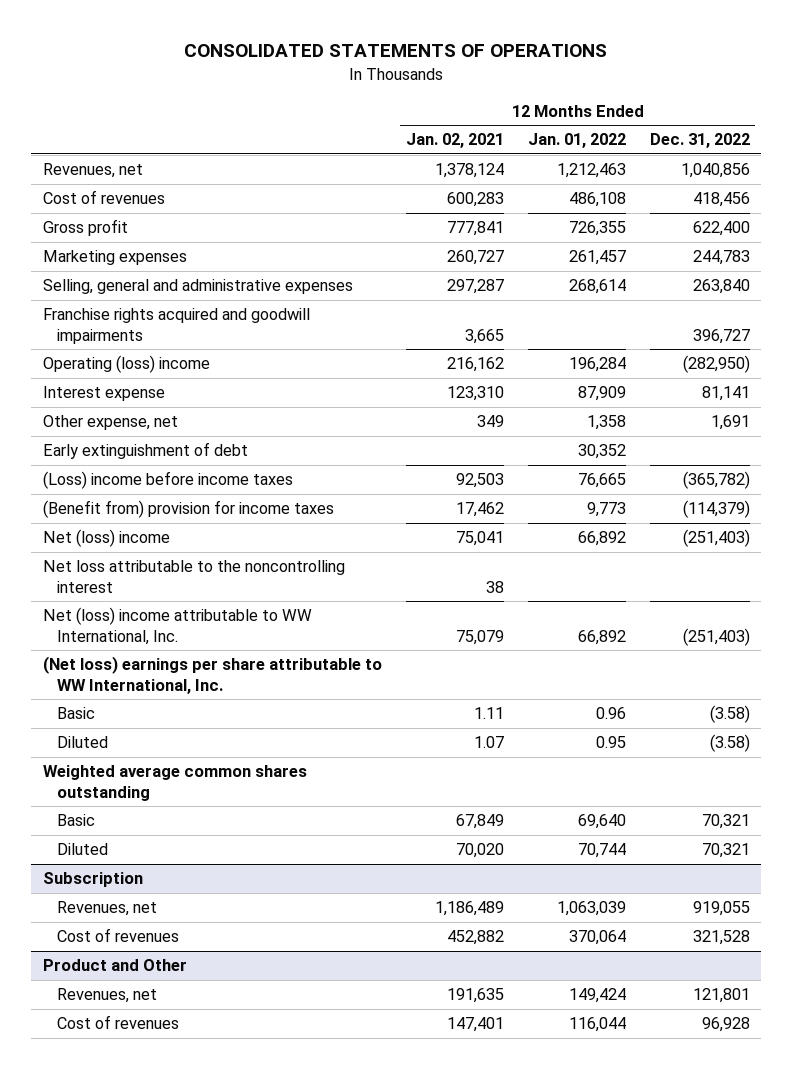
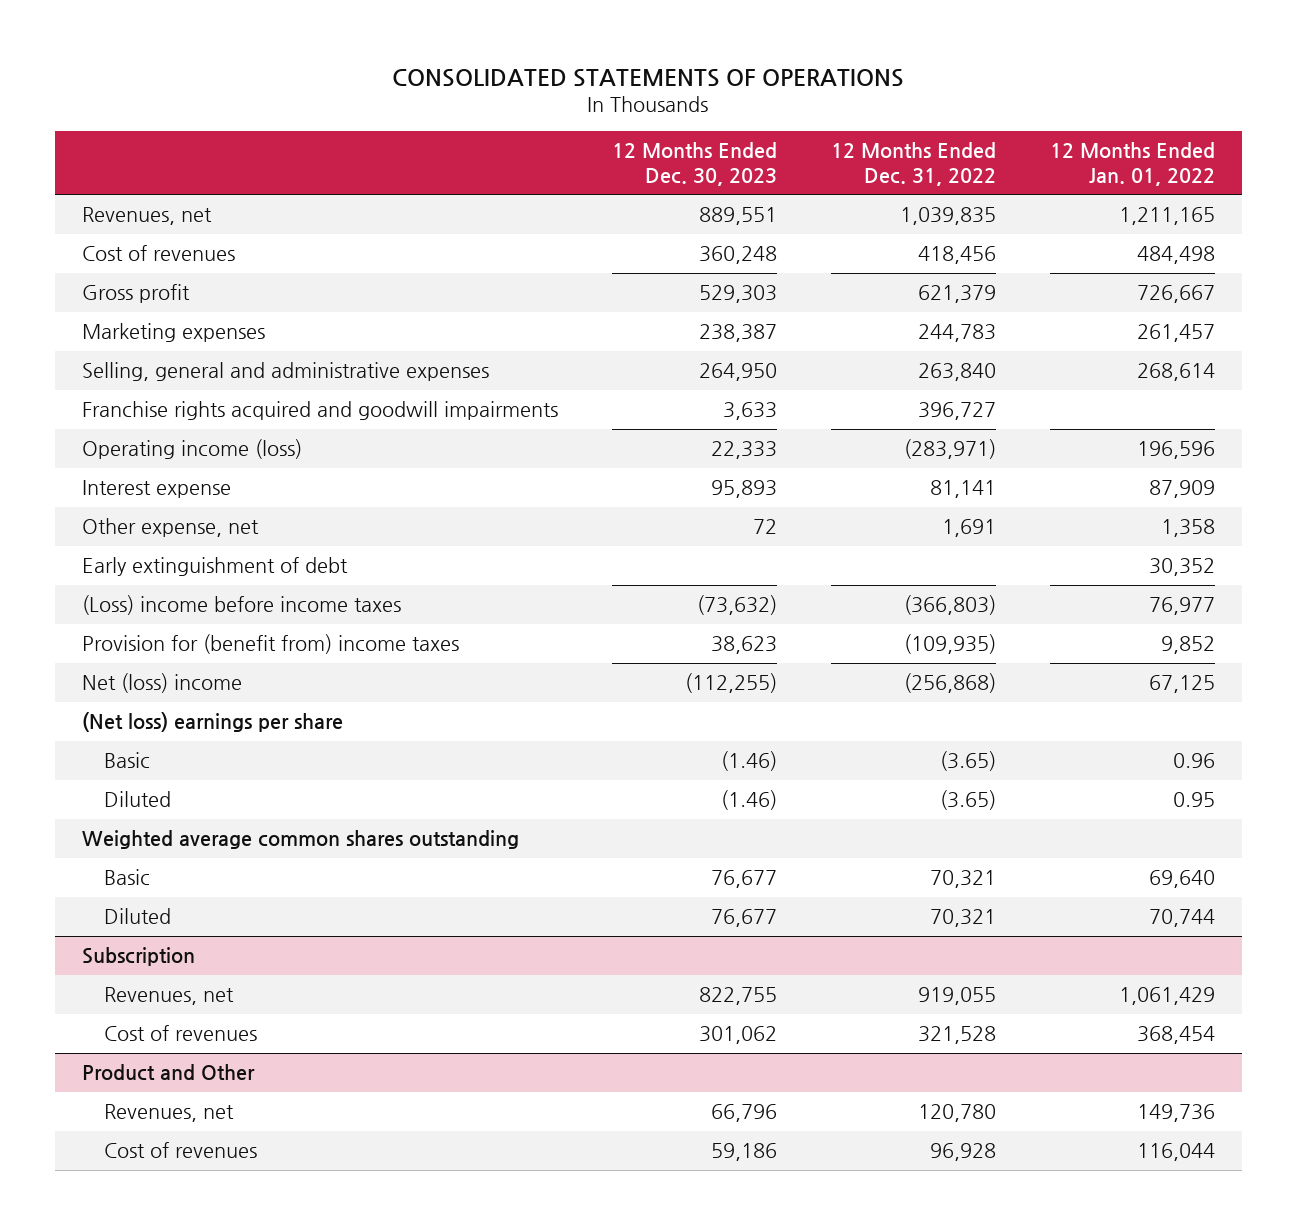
[405,133,504,149] Jan. 02, 2021 -> none
none -> [611,141,777,186] 12 Months Ended Dec. 30, 2023
[556,163,626,179] 1,212,463 -> [1118,207,1215,226] 1,211,165
[680,163,750,179] 1,040,856 -> [899,207,996,226] 1,039,835
[568,192,626,208] 486,108 -> [1136,246,1215,265] 484,498
[568,221,626,237] 726,355 -> [1136,285,1215,304] 726,667
[692,221,750,237] 622,400 -> [917,285,996,304] 621,379
[43,355,211,374] Operating (loss) income -> [81,439,302,460] Operating income (loss)
[568,357,626,373] 196,284 -> [1136,441,1215,460] 196,596
[682,355,750,374] (282,950) -> [903,439,996,460] (283,971)
[43,560,346,593] Net loss attributable to the noncontrolling interest -> none
[43,607,313,645] Net (loss) income attributable to WW International, Inc. -> none
[577,473,626,489] 76,665 -> [1148,597,1215,616] 76,977
[682,471,750,490] (365,782) -> [903,595,996,616] (366,803)
[43,500,335,519] (Benefit from) provision for income taxes -> [81,634,459,655] Provision for (benefit from) income taxes
[586,502,626,518] 9,773 -> [1160,636,1215,655] 9,852
[682,500,750,519] (114,379) -> [903,634,996,655] (109,935)
[577,531,626,547] 66,892 -> [1148,675,1215,694] 67,125
[682,529,750,548] (251,403) -> [903,673,996,694] (256,868)
[43,656,383,694] (Net loss) earnings per share attributable to WW International, Inc. -> [81,712,343,733] (Net loss) earnings per share
[709,705,750,724] (3.58) -> [939,751,996,772] (3.65)
[709,734,750,753] (3.58) -> [939,790,996,811] (3.65)
[556,901,626,917] 1,063,039 -> [1118,987,1215,1006] 1,061,429
[568,930,626,946] 370,064 -> [1136,1026,1215,1045] 368,454
[568,988,626,1004] 149,424 -> [1136,1104,1215,1123] 149,736
[692,988,750,1004] 121,801 -> [917,1104,996,1123] 120,780

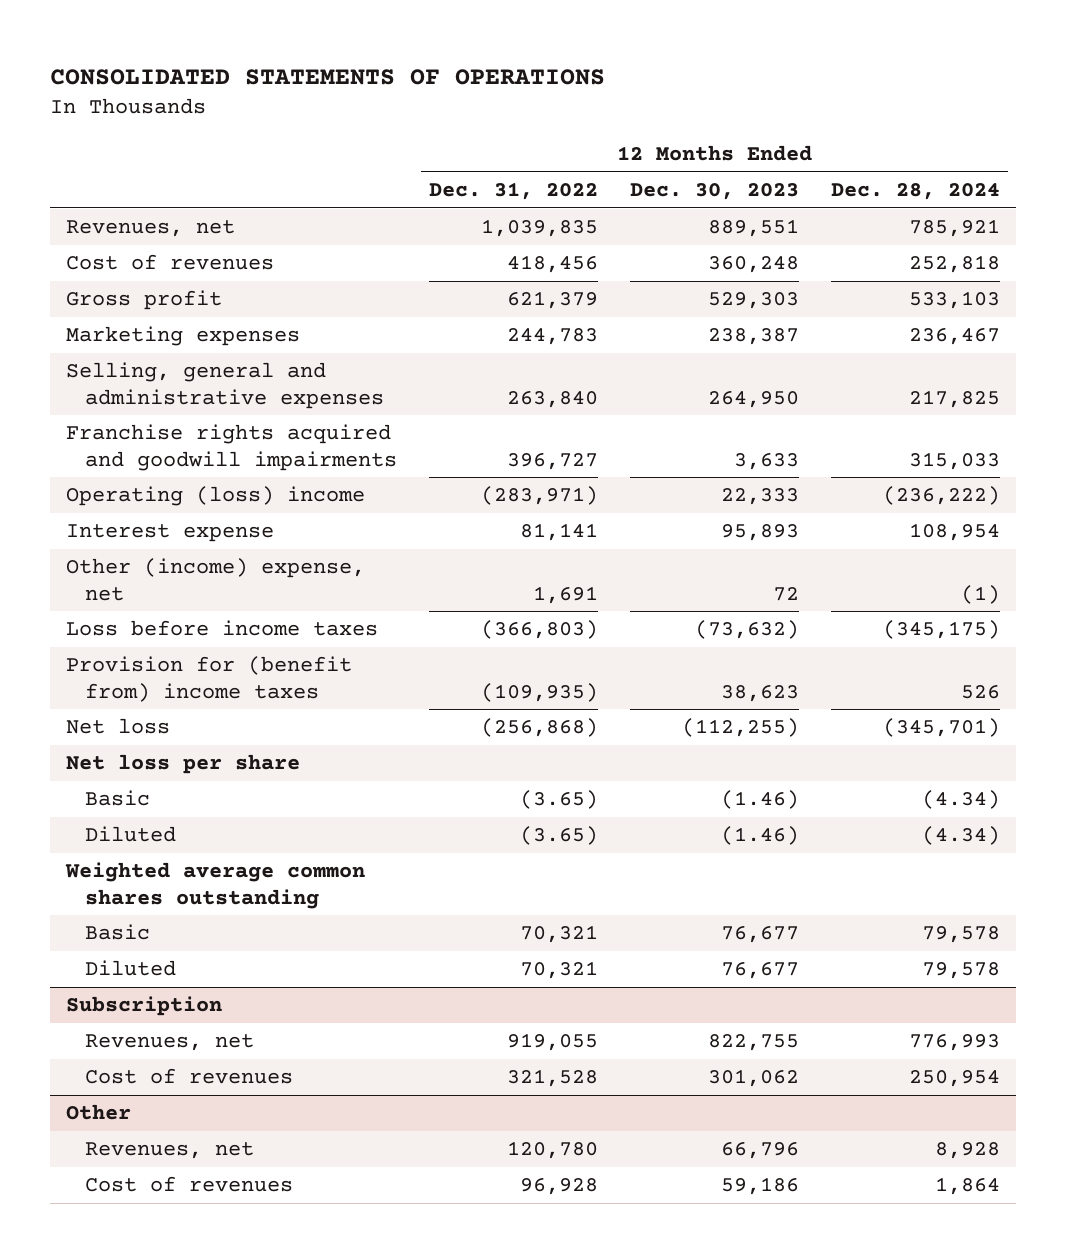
[1049,141,1215,186] 12 Months Ended Jan. 01, 2022 -> none
none -> [830,182,1000,200] Dec. 28, 2024
[81,439,302,460] Operating income (loss) -> [65,486,365,507] Operating (loss) income
[81,557,348,577] Early extinguishment of debt -> none
[81,518,259,538] Other expense, net -> [65,558,365,601] Other (income) expense, net
[81,595,401,616] (Loss) income before income taxes -> [65,620,378,637] Loss before income taxes
[81,673,242,694] Net (loss) income -> [65,718,170,735] Net loss
[81,712,343,733] (Net loss) earnings per share -> [65,754,300,775] Net loss per share
[81,1064,255,1082] Product and Other -> none
none -> [65,1104,131,1121] Other

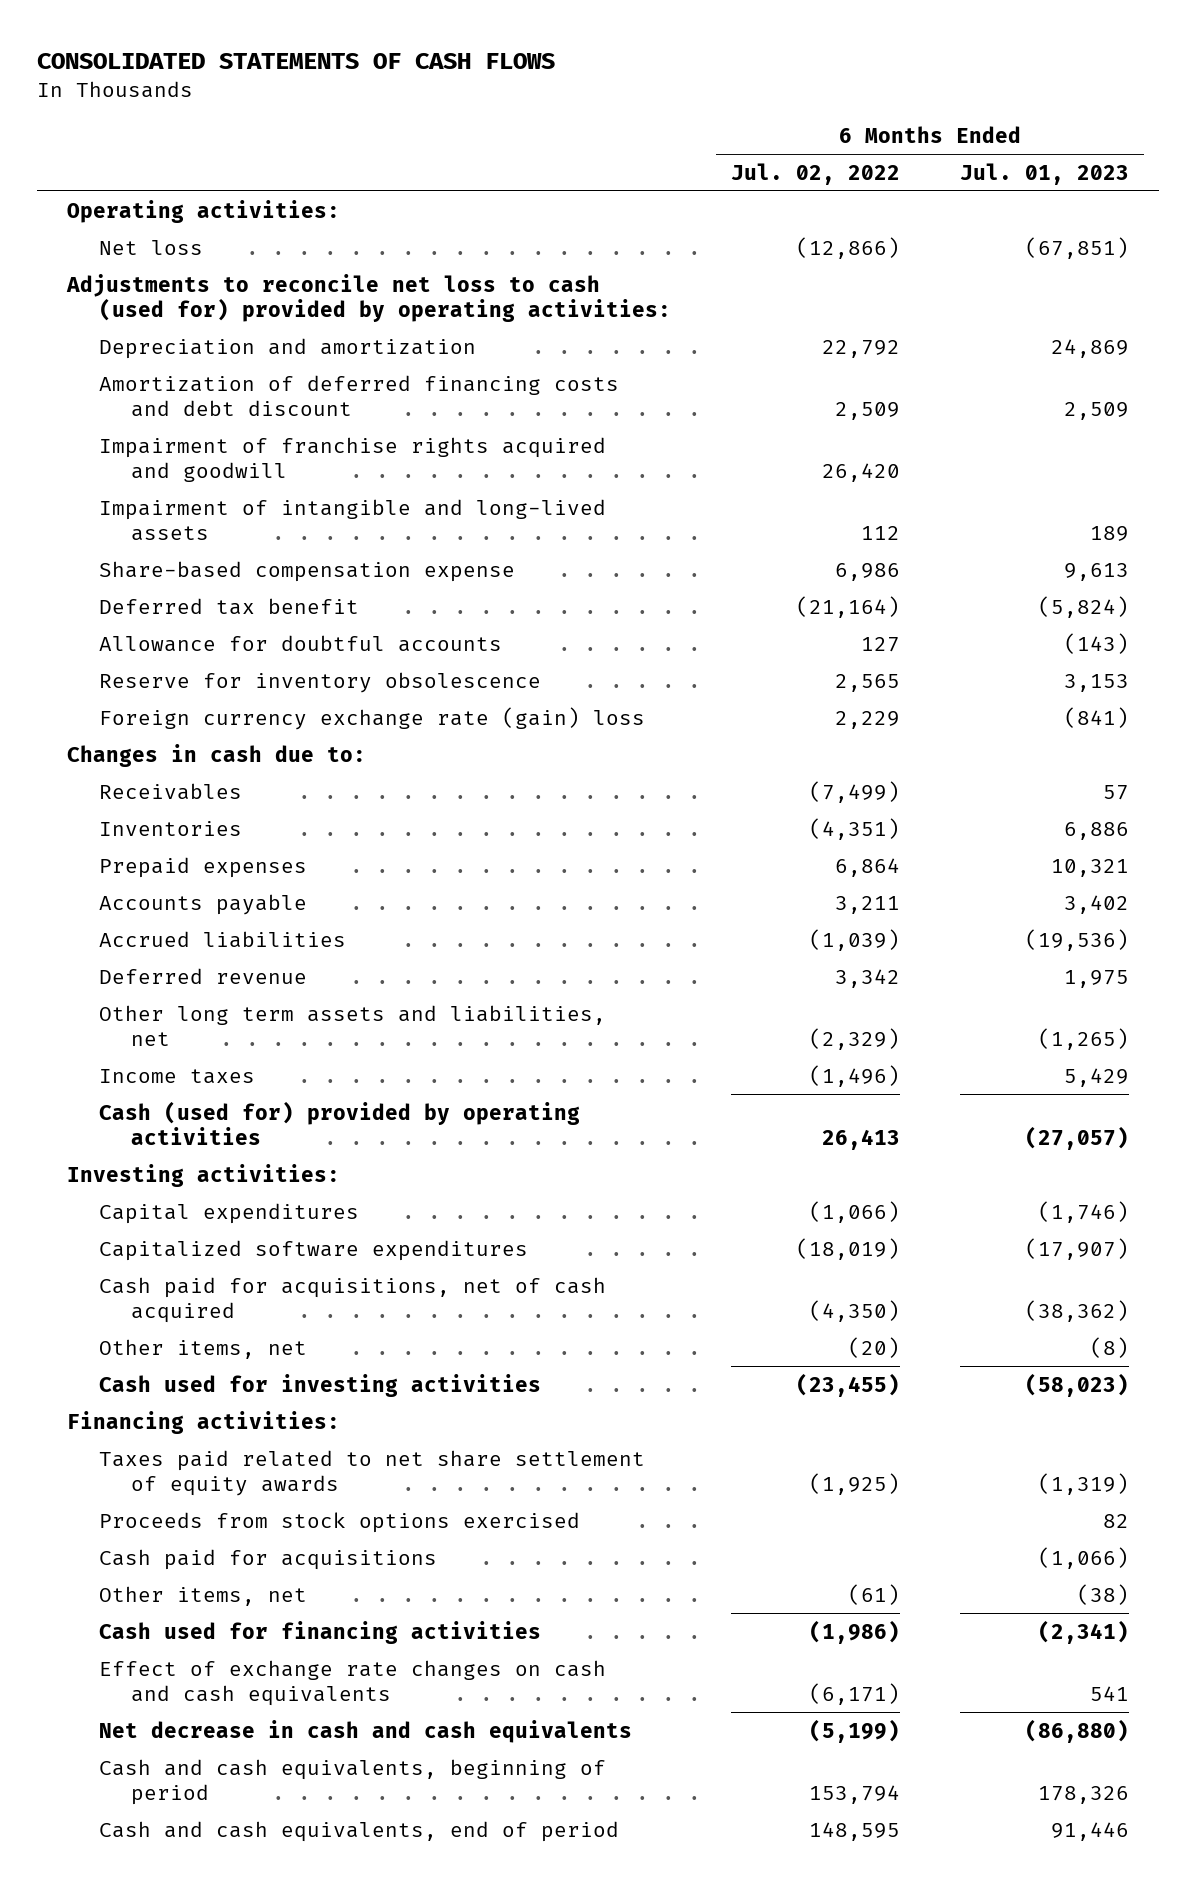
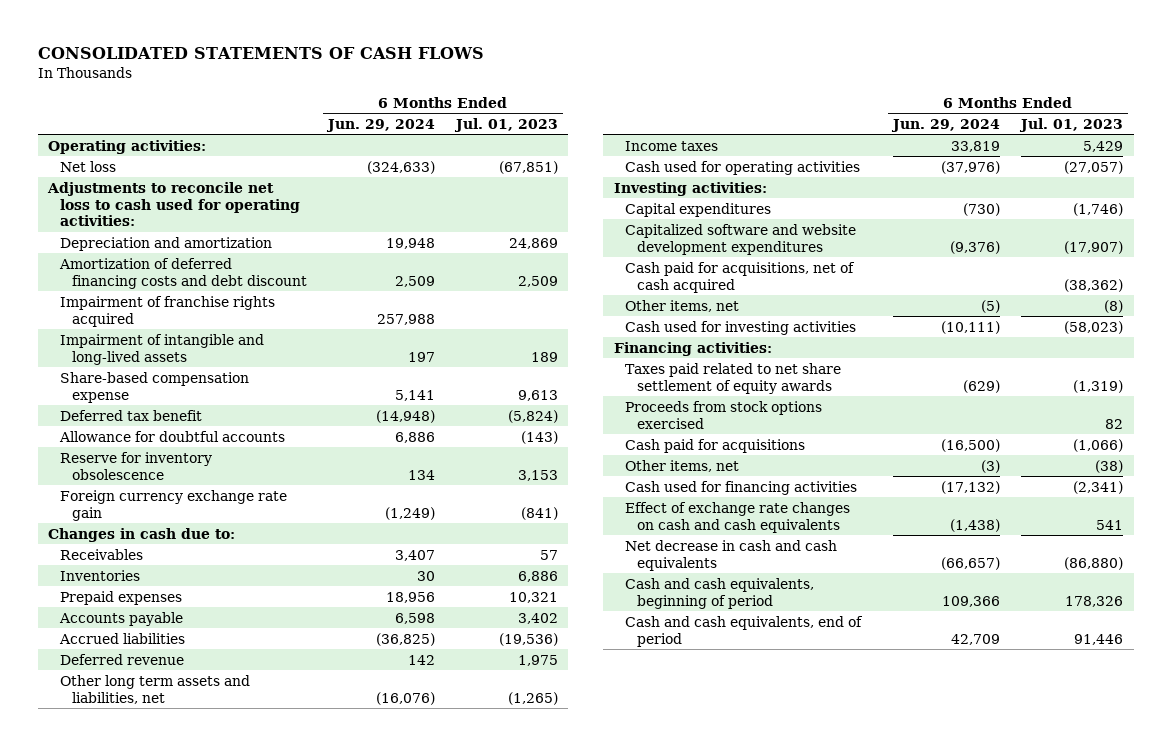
[731,162,901,185] Jul. 02, 2022 -> none
none -> [325,118,435,132] Jun. 29, 2024
[66,273,672,323] Adjustments to reconcile net loss to cash (used for) provided by operating activities: -> [47,181,301,227] Adjustments to reconcile net loss to cash used for operating activities:
[99,436,607,483] Impairment of franchise rights acquired and goodwill -> [60,295,276,327] Impairment of franchise rights acquired
[99,706,646,730] Foreign currency exchange rate (gain) loss -> [60,489,288,521] Foreign currency exchange rate gain
[99,1100,581,1146] Cash (used for) provided by operating activities -> [625,160,861,175] Cash used for operating activities
[99,1239,529,1261] Capitalized software expenditures -> [625,223,857,255] Capitalized software and website development expenditures

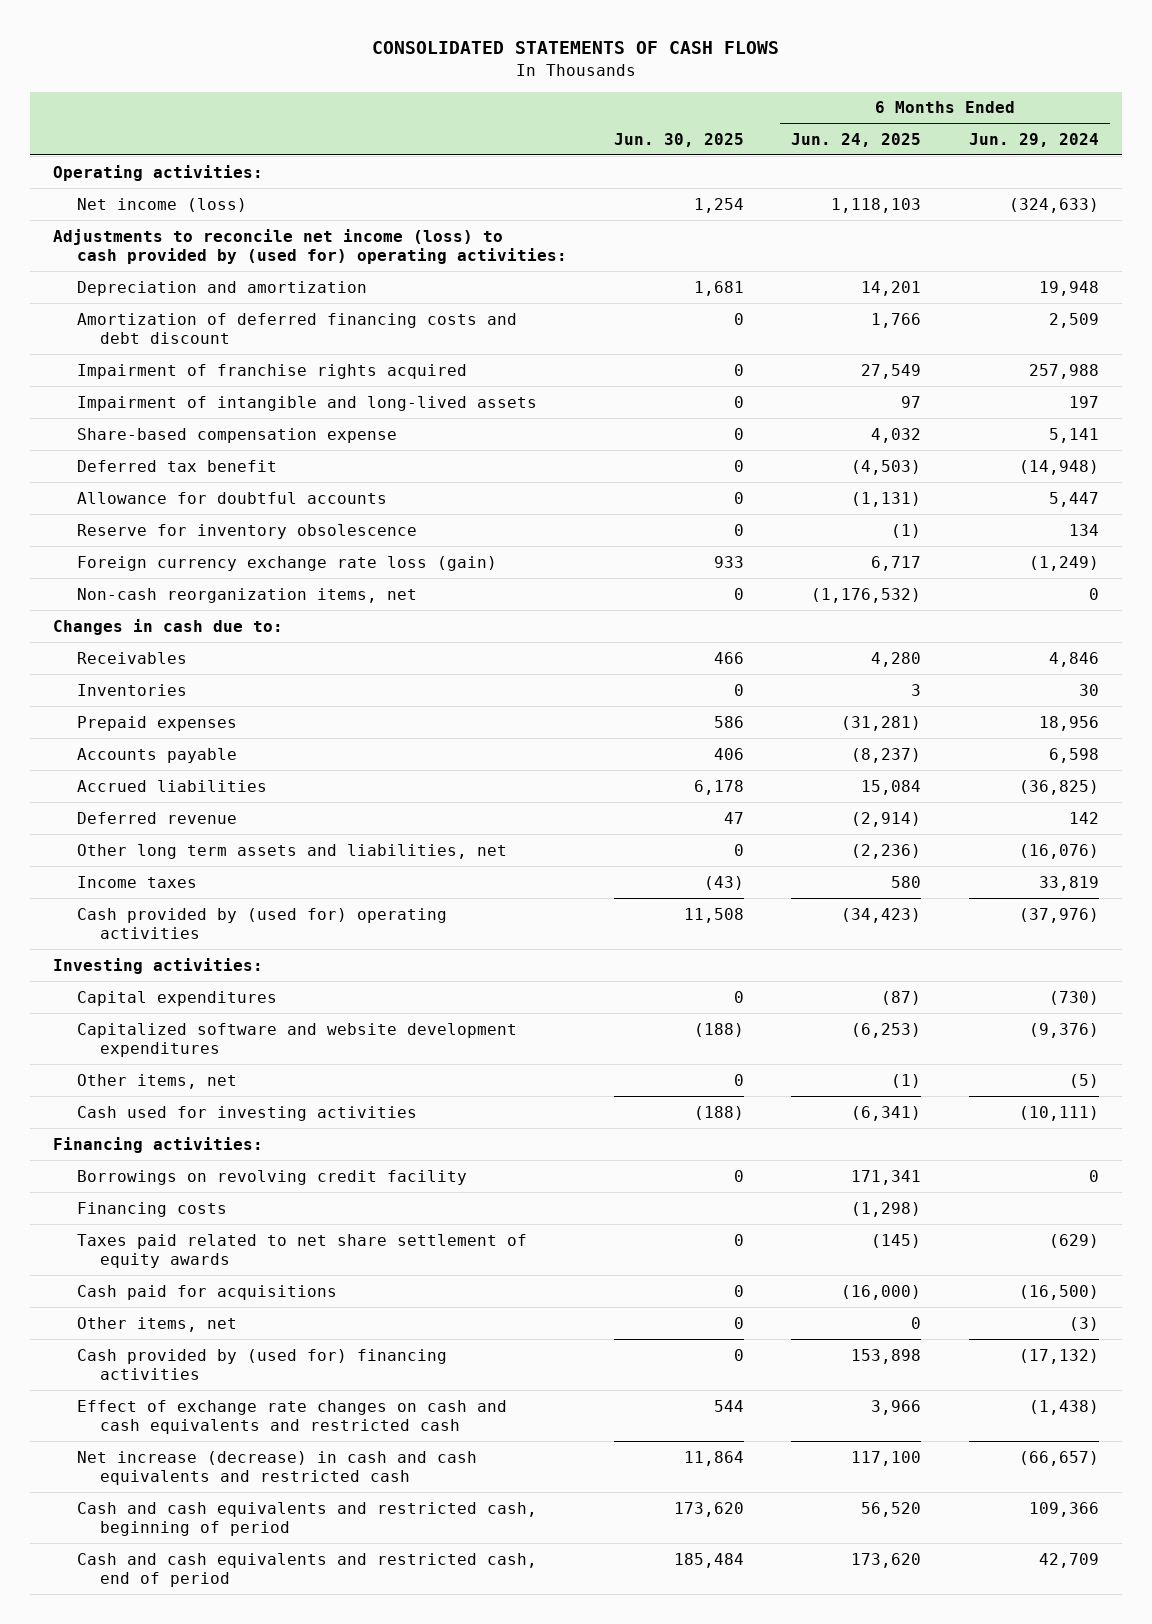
[453,117,558,132] Jul. 01, 2023 -> none
none -> [614,132,745,147] Jun. 30, 2025
none -> [791,132,922,147] Jun. 24, 2025
[60,160,117,172] Net loss -> [76,197,247,212] Net income (loss)
[47,181,301,227] Adjustments to reconcile net loss to cash used for operating activities: -> [53,228,567,265] Adjustments to reconcile net income (loss) to cash provided by (used for) operating activities:
[394,431,435,443] 6,886 -> [1048,491,1099,507] 5,447
[60,489,288,521] Foreign currency exchange rate gain -> [76,555,497,571] Foreign currency exchange rate loss (gain)
none -> [76,587,417,603] Non-cash reorganization items, net
[394,549,435,561] 3,407 -> [1048,651,1099,667] 4,846
[625,160,861,175] Cash used for operating activities -> [76,907,447,940] Cash provided by (used for) operating activities
[625,261,856,293] Cash paid for acquisitions, net of cash acquired -> none
none -> [76,1169,467,1185] Borrowings on revolving credit facility
none -> [76,1201,227,1217] Financing costs
[625,400,823,429] Proceeds from stock options exercised -> none
[625,480,858,495] Cash used for financing activities -> [76,1348,447,1381] Cash provided by (used for) financing activities
[625,501,851,533] Effect of exchange rate changes on cash and cash equivalents -> [76,1399,507,1435] Effect of exchange rate changes on cash and cash equivalents and restricted cash
[625,539,838,571] Net decrease in cash and cash equivalents -> [76,1450,477,1486] Net increase (decrease) in cash and cash equivalents and restricted cash
[625,577,815,609] Cash and cash equivalents, beginning of period -> [76,1501,537,1537] Cash and cash equivalents and restricted cash, beginning of period
[625,615,864,647] Cash and cash equivalents, end of period -> [76,1552,537,1588] Cash and cash equivalents and restricted cash, end of period

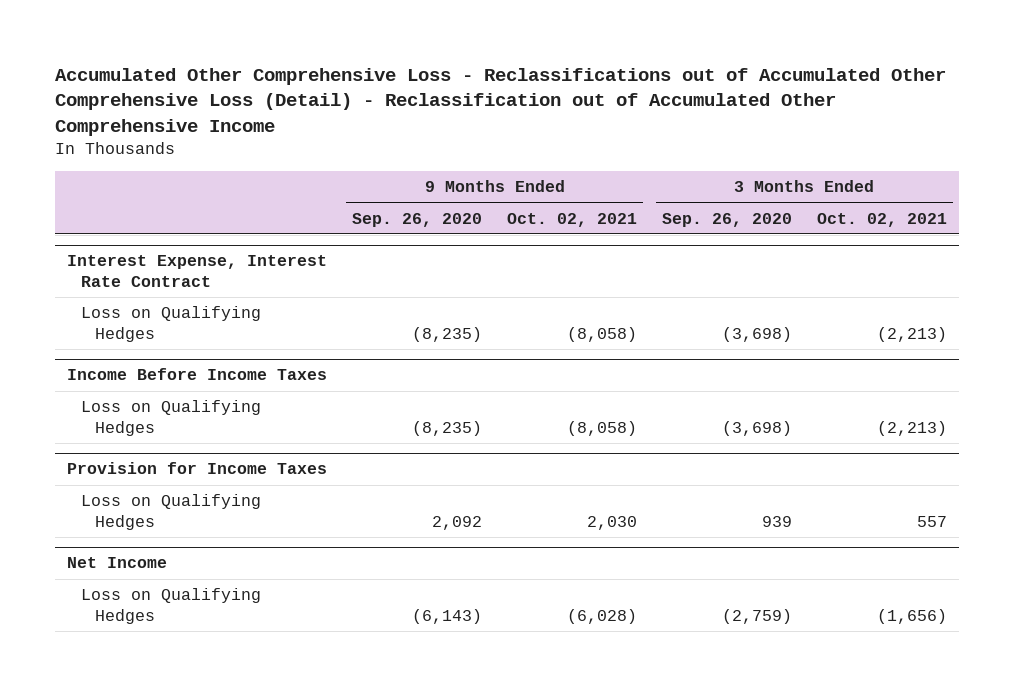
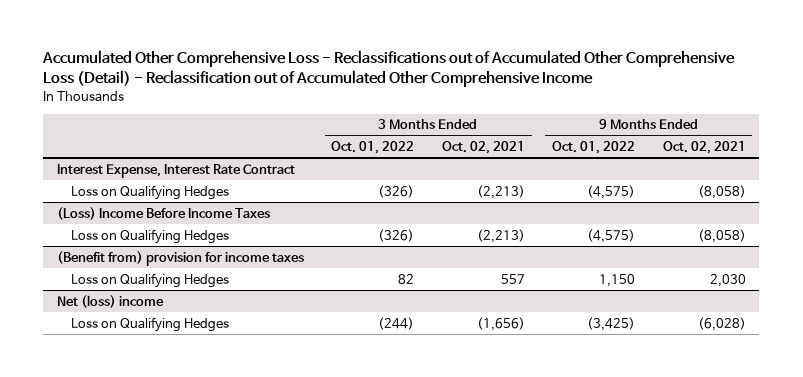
[352,212,483,227] Sep. 26, 2020 -> none
[661,212,792,227] Sep. 26, 2020 -> none
none -> [331,141,415,155] Oct. 01, 2022
none -> [552,141,636,155] Oct. 01, 2022
[67,368,328,381] Income Before Income Taxes -> [56,206,270,220] (Loss) Income Before Income Taxes
[67,462,328,475] Provision for Income Taxes -> [56,250,304,266] (Benefit from) provision for income taxes
[67,557,168,569] Net Income -> [56,294,164,308] Net (loss) income

